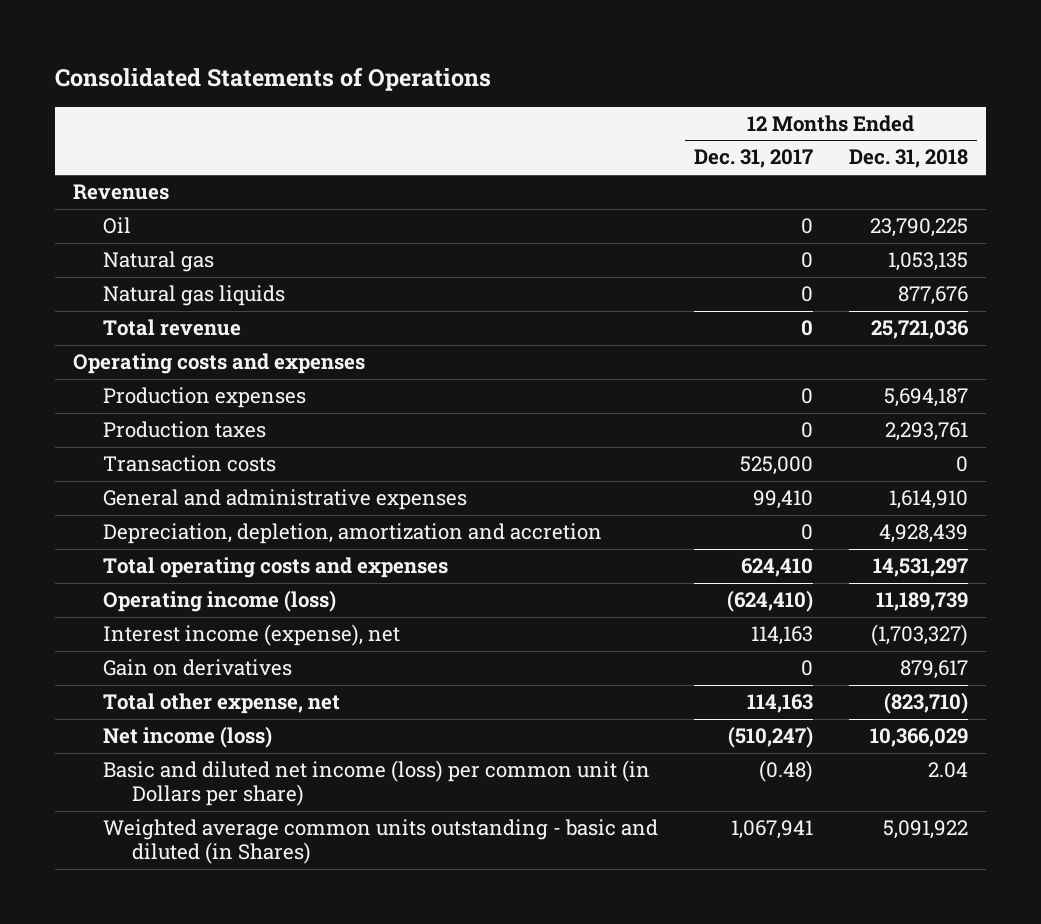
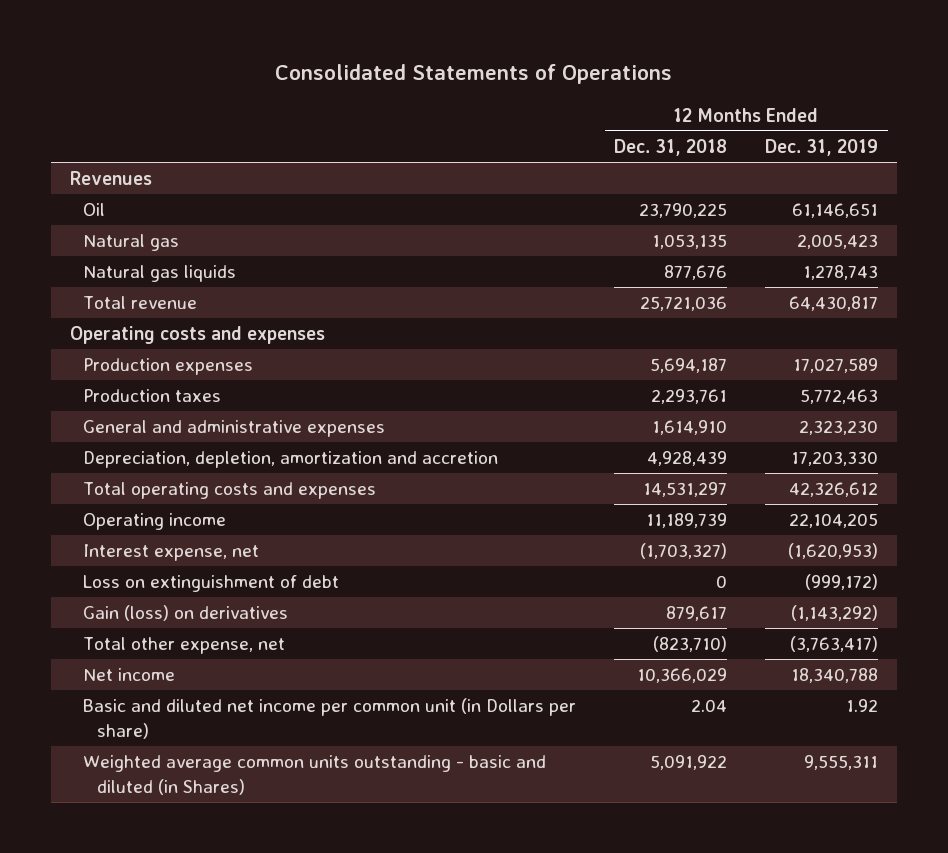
[693,149,813,169] Dec. 31, 2017 -> none
none -> [765,139,879,157] Dec. 31, 2019
[102,455,276,473] Transaction costs -> none
[102,590,336,613] Operating income (loss) -> [83,513,227,531] Operating income
[102,624,400,647] Interest income (expense), net -> [83,544,260,562] Interest expense, net
none -> [83,575,340,593] Loss on extinguishment of debt
[102,659,292,677] Gain on derivatives -> [83,605,289,622] Gain (loss) on derivatives
[102,726,272,749] Net income (loss) -> [83,668,176,682] Net income
[102,760,650,807] Basic and diluted net income (loss) per common unit (in Dollars per share) -> [83,698,577,739] Basic and diluted net income per common unit (in Dollars per share)

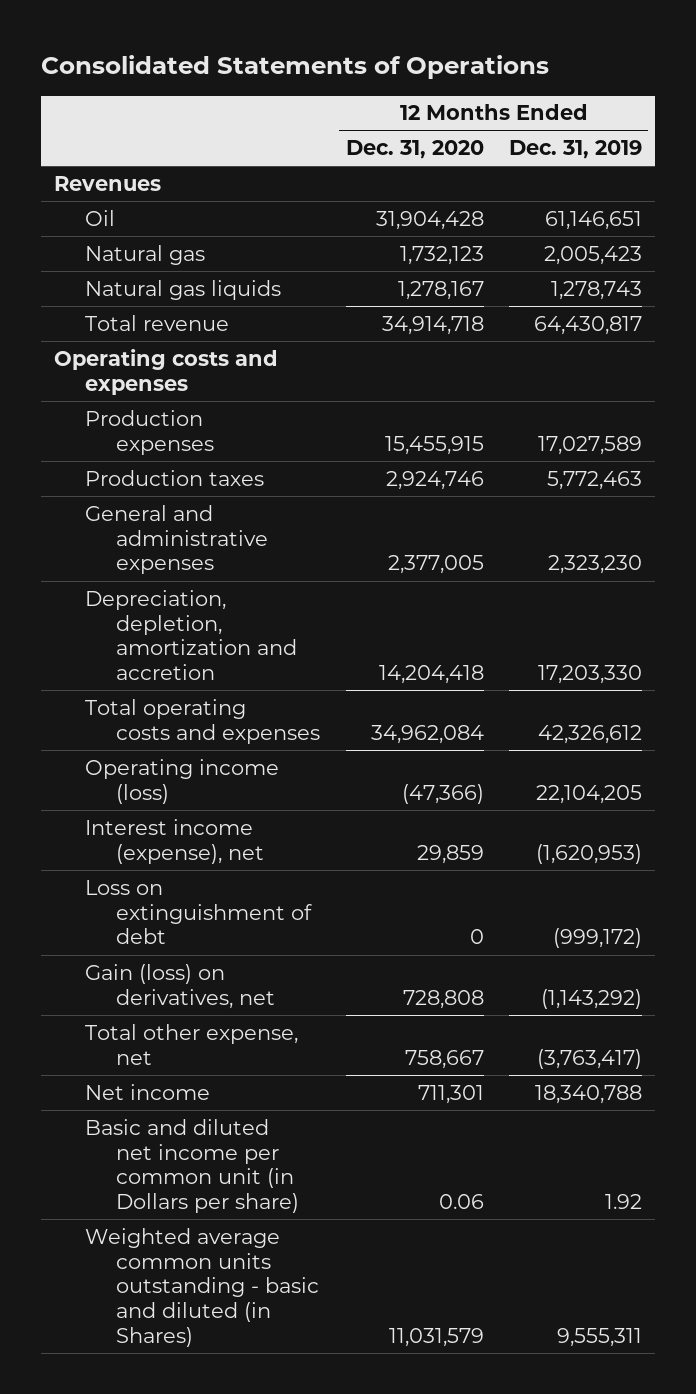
[614,139,728,157] Dec. 31, 2018 -> none
none -> [345,140,484,160] Dec. 31, 2020
[83,513,227,531] Operating income -> [85,758,280,804] Operating income (loss)
[83,544,260,562] Interest expense, net -> [85,818,265,864] Interest income (expense), net
[83,605,289,622] Gain (loss) on derivatives -> [85,963,276,1009] Gain (loss) on derivatives, net

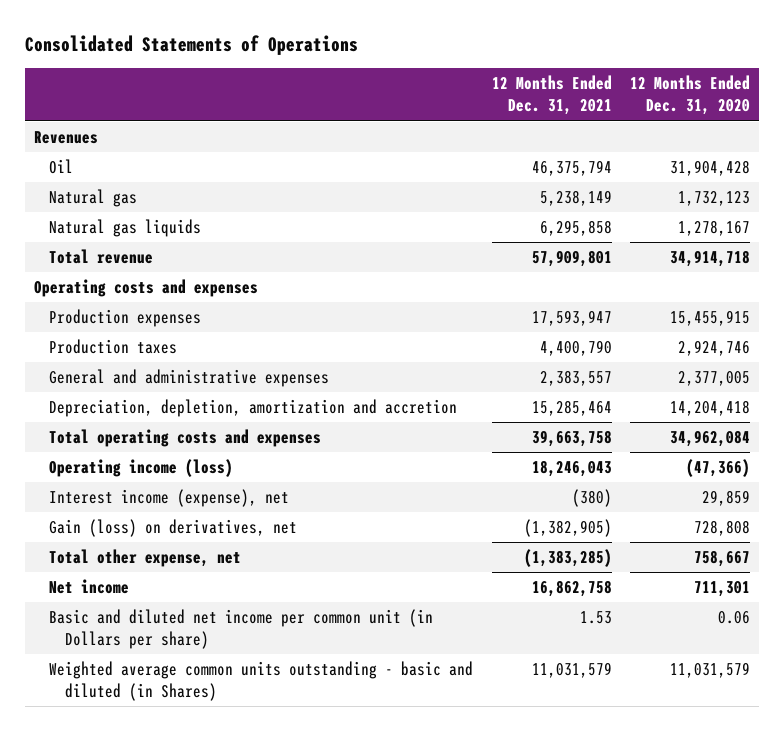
[509,140,643,160] Dec. 31, 2019 -> none
none -> [491,75,612,116] 12 Months Ended Dec. 31, 2021
[85,879,313,945] Loss on extinguishment of debt -> none

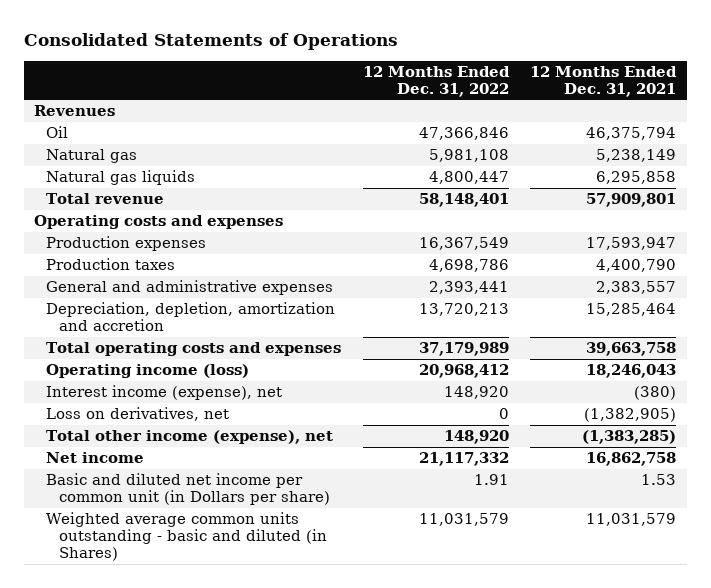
[629,75,750,116] 12 Months Ended Dec. 31, 2020 -> none
none -> [362,65,510,97] 12 Months Ended Dec. 31, 2022
[49,519,298,538] Gain (loss) on derivatives, net -> [46,407,230,422] Loss on derivatives, net
[49,549,242,568] Total other expense, net -> [46,430,334,445] Total other income (expense), net

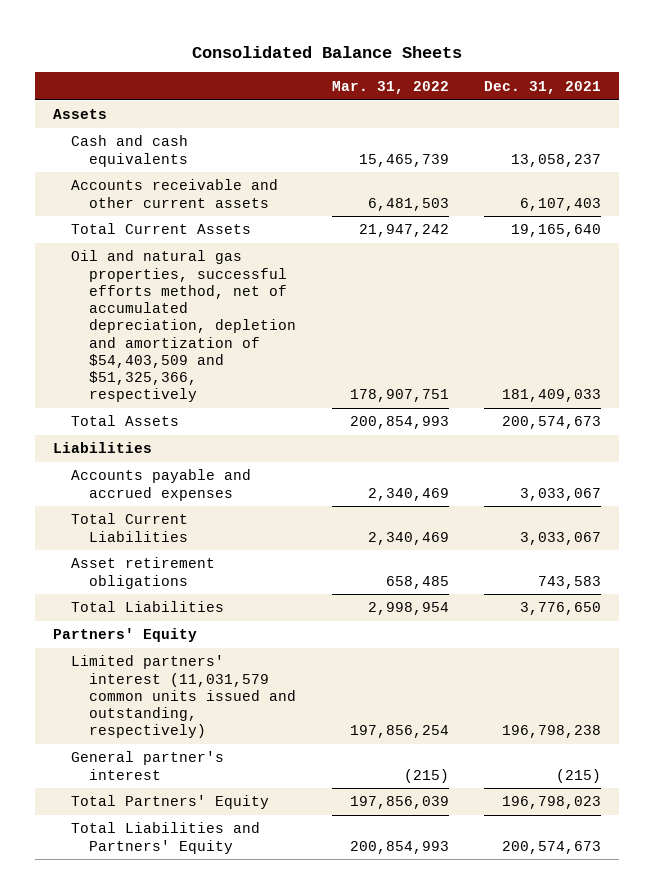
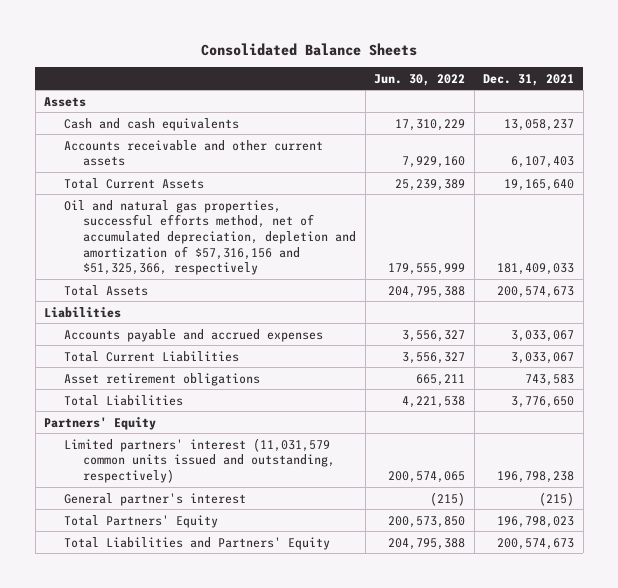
[331,80,449,94] Mar. 31, 2022 -> none
none -> [374,73,466,86] Jun. 30, 2022
[71,250,297,403] Oil and natural gas properties, successful efforts method, net of accumulated depreciation, depletion and amortization of $54,403,509 and $51,325,366, respectively -> [63,199,357,276] Oil and natural gas properties, successful efforts method, net of accumulated depreciation, depletion and amortization of $57,316,156 and $51,325,366, respectively

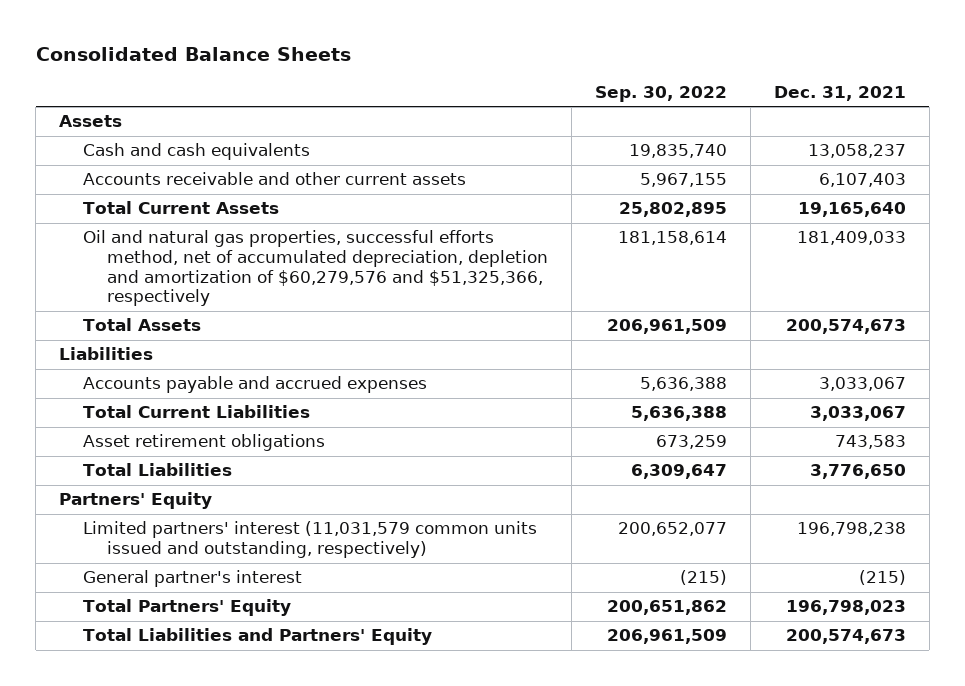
[374,73,466,86] Jun. 30, 2022 -> none
none -> [595,85,728,102] Sep. 30, 2022
[63,199,357,276] Oil and natural gas properties, successful efforts method, net of accumulated depreciation, depletion and amortization of $57,316,156 and $51,325,366, respectively -> [83,230,549,307] Oil and natural gas properties, successful efforts method, net of accumulated depreciation, depletion and amortization of $60,279,576 and $51,325,366, respectively

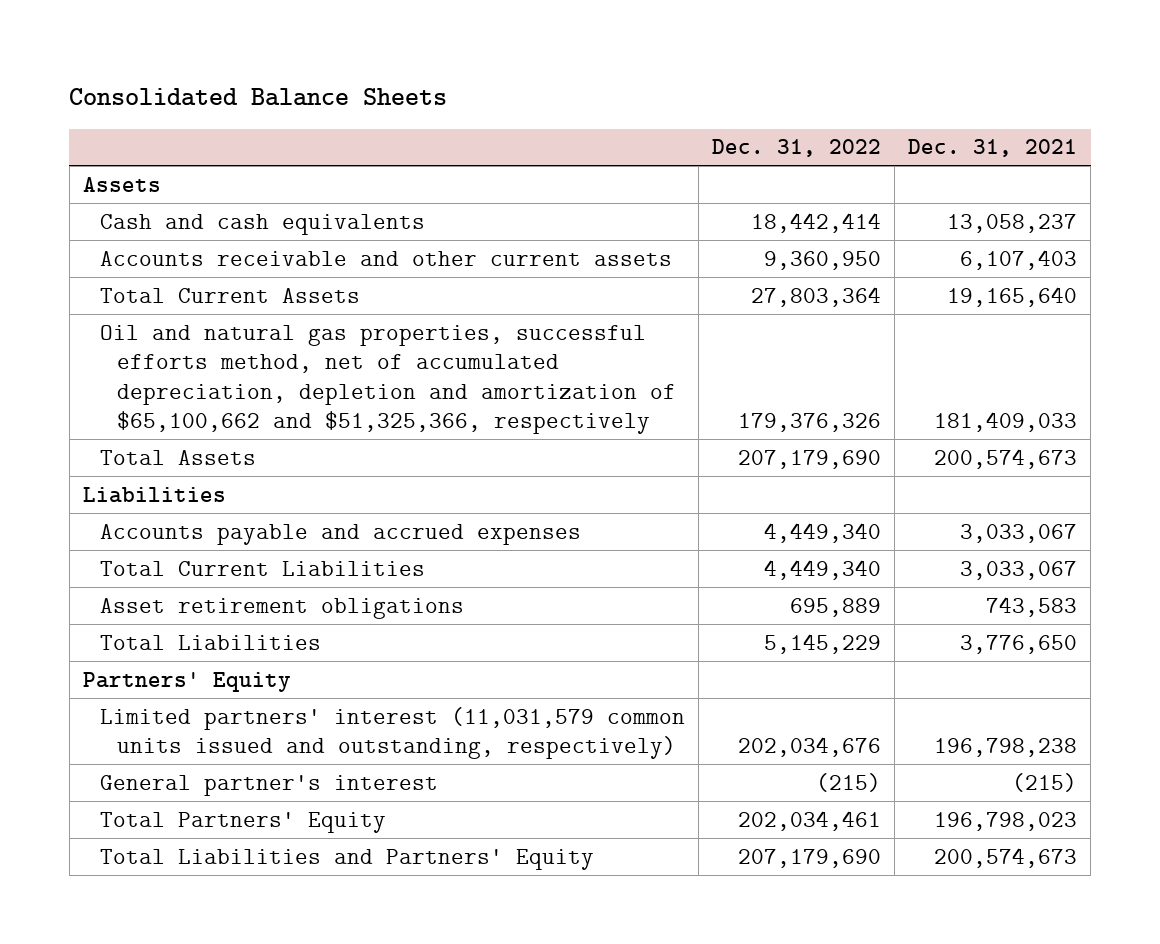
[595,85,728,102] Sep. 30, 2022 -> none
none -> [712,139,882,158] Dec. 31, 2022
[83,230,549,307] Oil and natural gas properties, successful efforts method, net of accumulated depreciation, depletion and amortization of $60,279,576 and $51,325,366, respectively -> [99,324,676,435] Oil and natural gas properties, successful efforts method, net of accumulated depreciation, depletion and amortization of $65,100,662 and $51,325,366, respectively

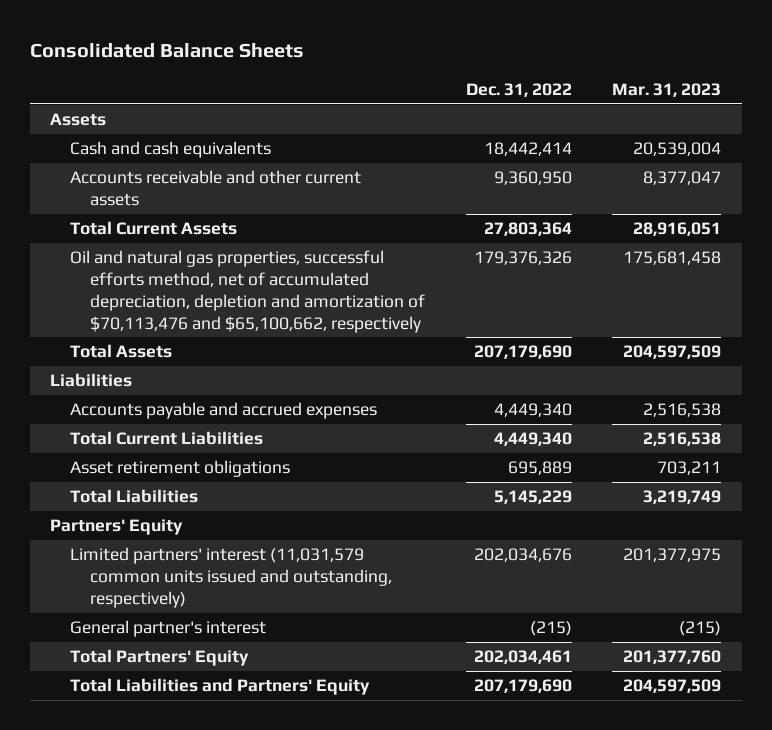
[908,139,1078,158] Dec. 31, 2021 -> none
none -> [612,82,722,97] Mar. 31, 2023
[99,324,676,435] Oil and natural gas properties, successful efforts method, net of accumulated depreciation, depletion and amortization of $65,100,662 and $51,325,366, respectively -> [70,250,425,333] Oil and natural gas properties, successful efforts method, net of accumulated depreciation, depletion and amortization of $70,113,476 and $65,100,662, respectively

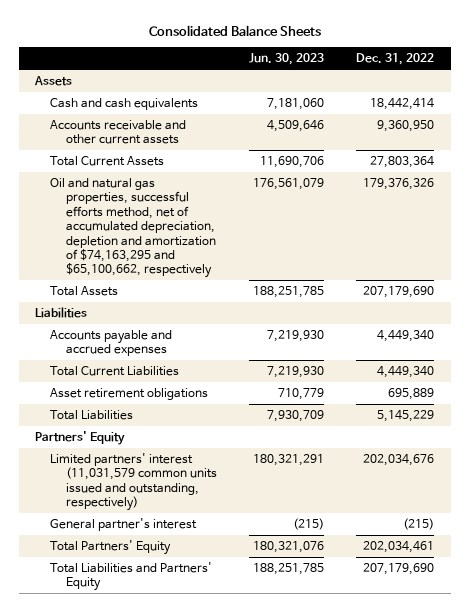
[612,82,722,97] Mar. 31, 2023 -> none
none -> [249,53,325,66] Jun. 30, 2023
[70,250,425,333] Oil and natural gas properties, successful efforts method, net of accumulated depreciation, depletion and amortization of $70,113,476 and $65,100,662, respectively -> [50,178,216,279] Oil and natural gas properties, successful efforts method, net of accumulated depreciation, depletion and amortization of $74,163,295 and $65,100,662, respectively

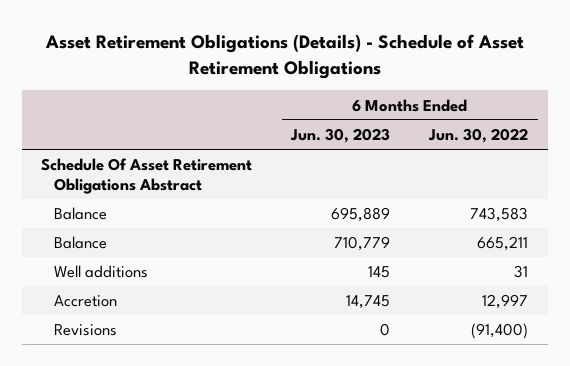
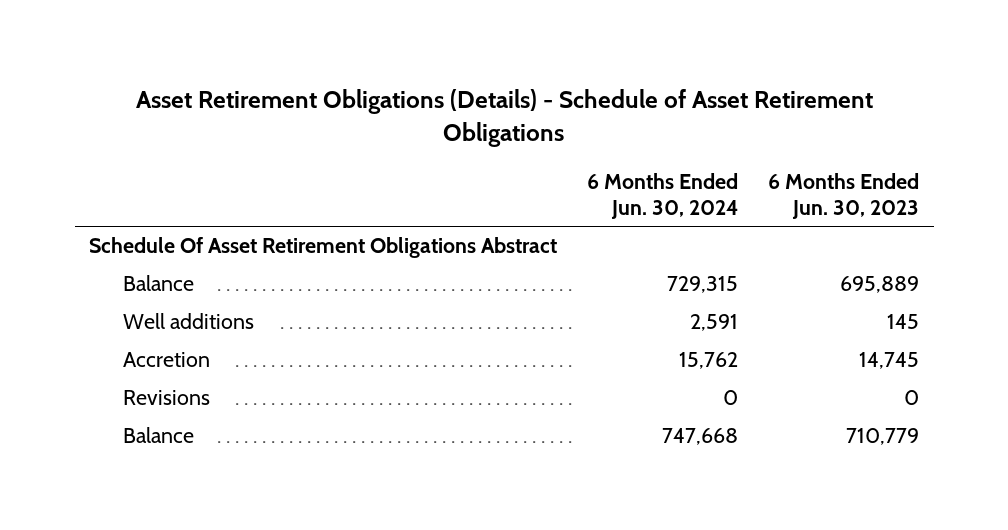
[428,127,529,143] Jun. 30, 2022 -> none
none -> [587,172,739,219] 6 Months Ended Jun. 30, 2024
[53,236,107,250] Balance -> [122,427,194,444] Balance

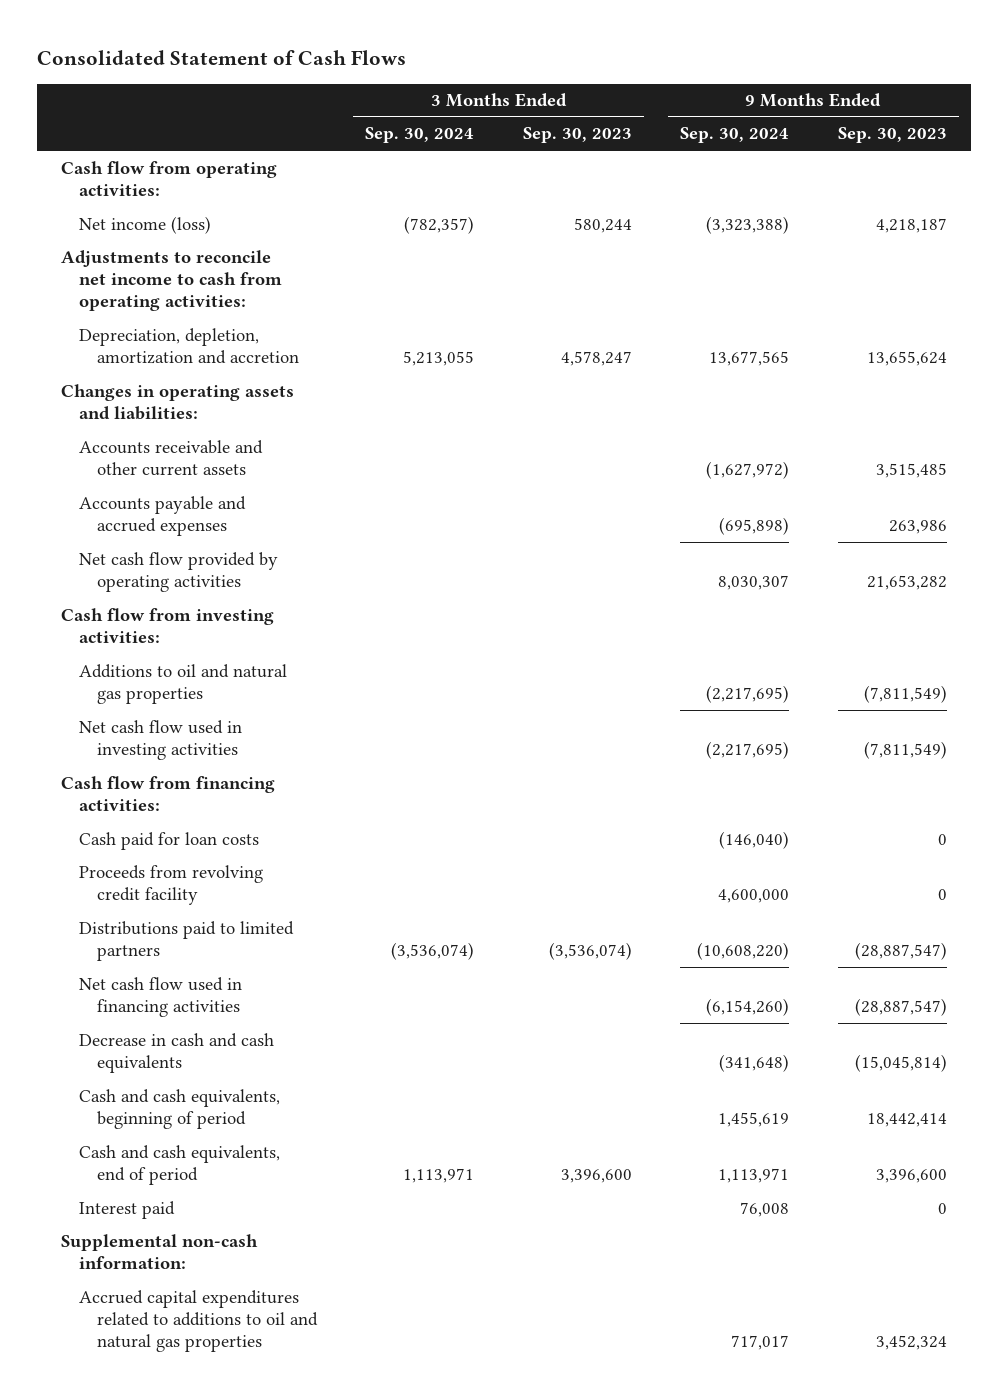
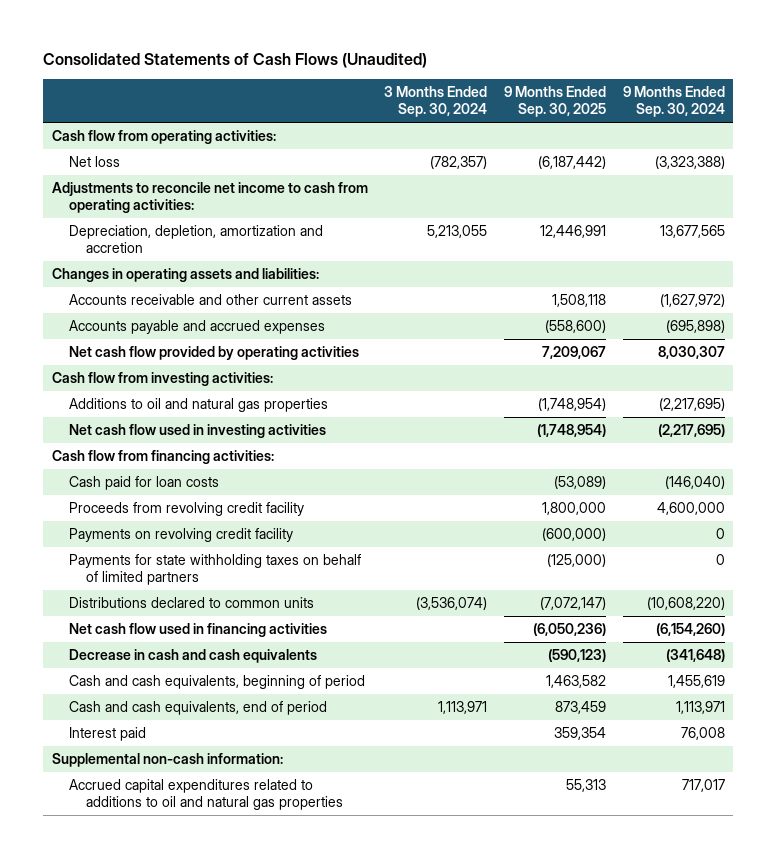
[36,50,406,66] Consolidated Statement of Cash Flows -> [43,52,428,68] Consolidated Statements of Cash Flows (Unaudited)
[522,127,632,144] Sep. 30, 2023 -> none
[837,127,947,144] Sep. 30, 2023 -> none
none -> [504,86,607,118] 9 Months Ended Sep. 30, 2025
[78,215,211,234] Net income (loss) -> [68,156,120,168] Net loss
none -> [68,528,293,543] Payments on revolving credit facility
none -> [68,554,361,586] Payments for state withholding taxes on behalf of limited partners
[78,920,294,961] Distributions paid to limited partners -> [68,597,314,609] Distributions declared to common units

